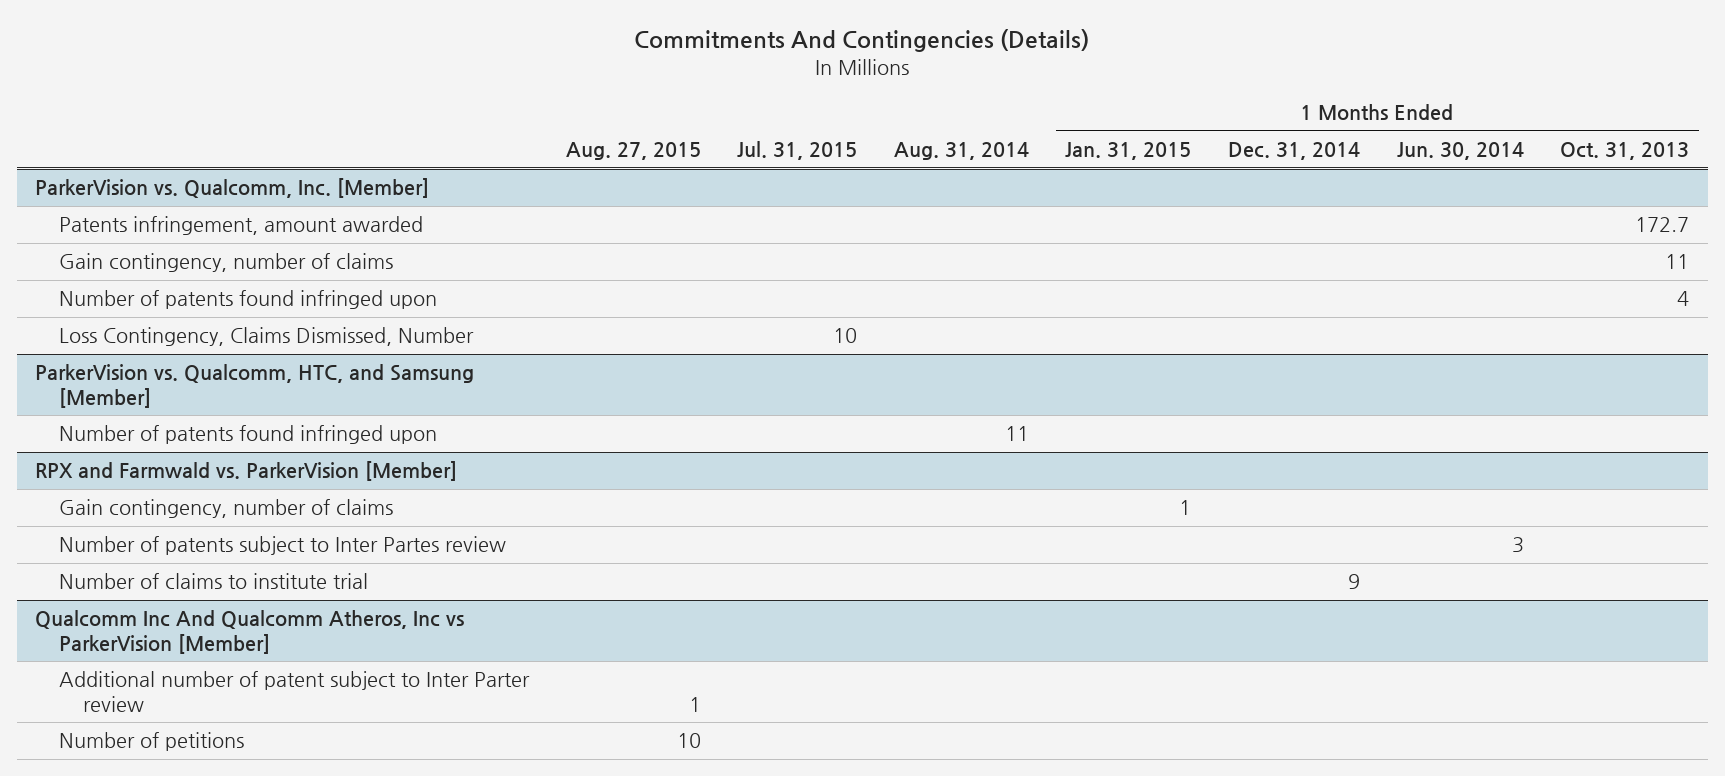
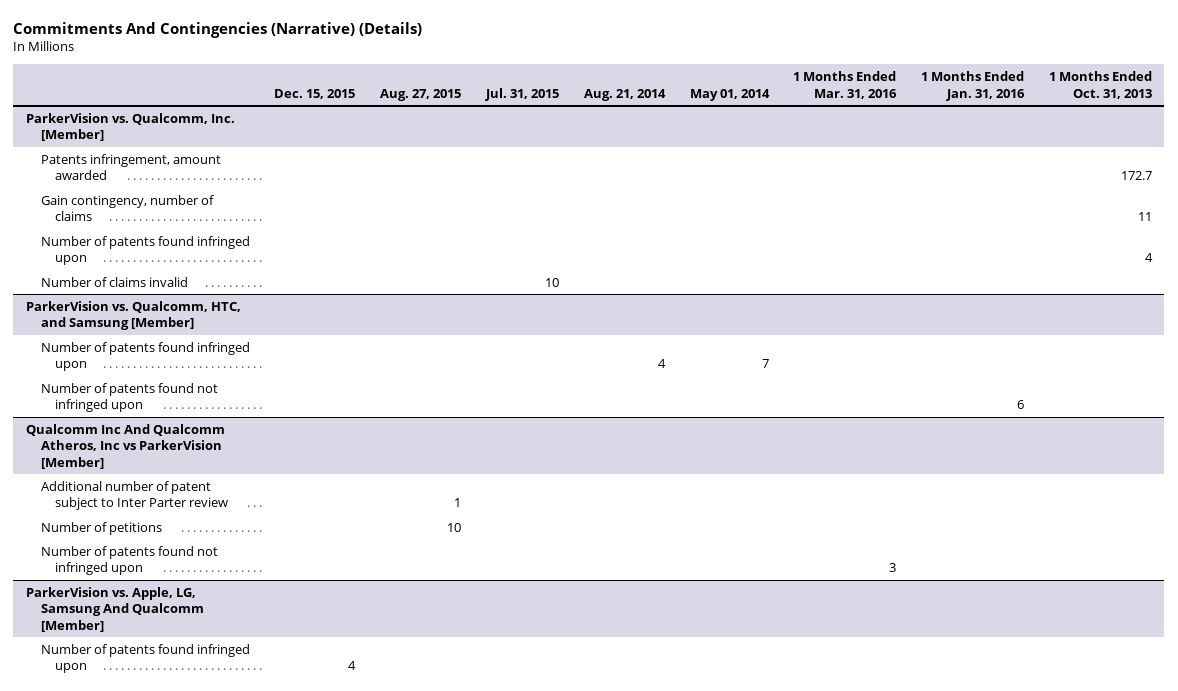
[634,29,1090,53] Commitments And Contingencies (Details) -> [13,21,423,38] Commitments And Contingencies (Narrative) (Details)
[893,141,1029,160] Aug. 31, 2014 -> none
[1065,141,1192,160] Jan. 31, 2015 -> none
[1228,141,1361,160] Dec. 31, 2014 -> none
[1396,141,1524,160] Jun. 30, 2014 -> none
none -> [274,88,356,99] Dec. 15, 2015
none -> [583,88,666,101] Aug. 21, 2014
none -> [689,88,770,101] May 01, 2014
none -> [793,71,898,99] 1 Months Ended Mar. 31, 2016
none -> [921,71,1026,101] 1 Months Ended Jan. 31, 2016
[58,327,474,347] Loss Contingency, Claims Dismissed, Number -> [40,276,188,287] Number of claims invalid
[35,461,458,482] RPX and Farmwald vs. ParkerVision [Member] -> none
[58,499,393,519] Gain contingency, number of claims -> none
[58,536,506,556] Number of patents subject to Inter Partes review -> none
[58,573,368,590] Number of claims to institute trial -> none
none -> [40,382,218,413] Number of patents found not infringed upon
none -> [40,545,218,576] Number of patents found not infringed upon
none -> [25,586,204,632] ParkerVision vs. Apple, LG, Samsung And Qualcomm [Member]
none -> [40,643,250,674] Number of patents found infringed upon

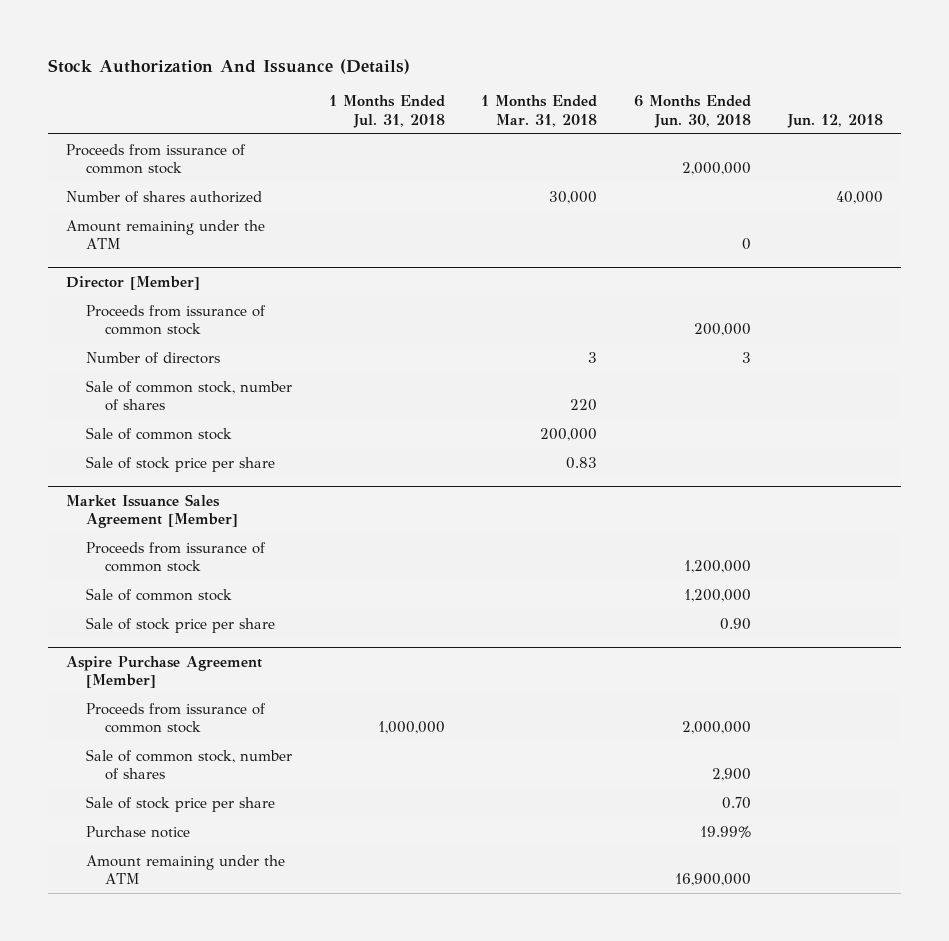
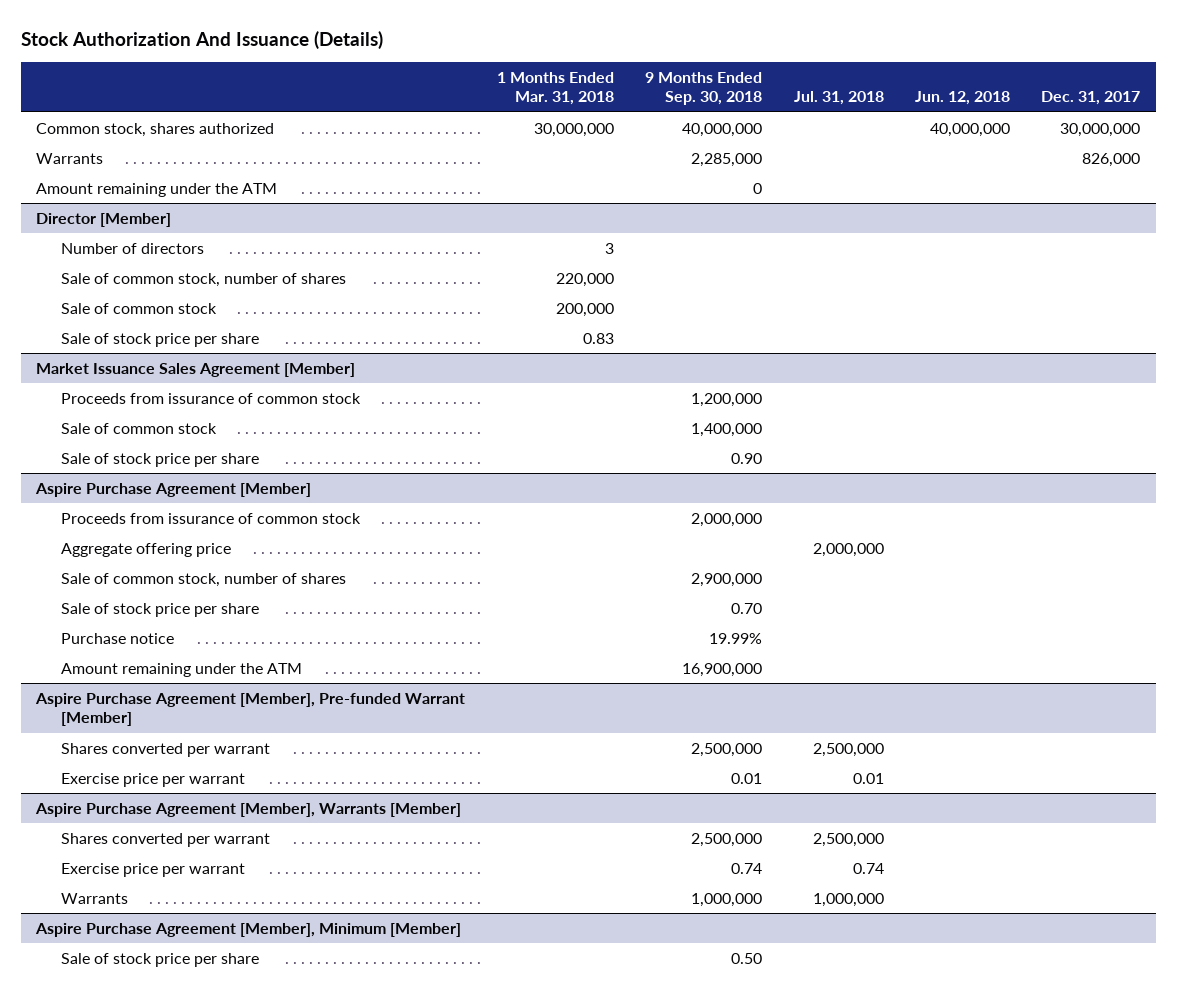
[328,95,445,128] 1 Months Ended Jul. 31, 2018 -> none
[634,95,752,128] 6 Months Ended Jun. 30, 2018 -> none
none -> [645,71,763,106] 9 Months Ended Sep. 30, 2018
none -> [793,91,884,106] Jul. 31, 2018
none -> [1041,91,1141,106] Dec. 31, 2017
[66,143,247,174] Proceeds from issurance of common stock -> none
[66,190,263,203] Number of shares authorized -> none
none -> [36,122,275,137] Common stock, shares authorized
none -> [36,152,104,164] Warrants
[85,304,266,335] Proceeds from issurance of common stock -> none
[570,398,598,411] 220 -> [555,272,614,287] 220,000
none -> [61,542,232,557] Aggregate offering price
none -> [35,692,466,727] Aspire Purchase Agreement [Member], Pre-funded Warrant [Member]
none -> [61,742,271,757] Shares converted per warrant
none -> [61,772,246,787] Exercise price per warrant
none -> [35,802,462,817] Aspire Purchase Agreement [Member], Warrants [Member]
none -> [61,832,271,847] Shares converted per warrant
none -> [61,862,246,877] Exercise price per warrant
none -> [61,892,129,904] Warrants
none -> [35,922,462,937] Aspire Purchase Agreement [Member], Minimum [Member]
none -> [61,952,260,967] Sale of stock price per share

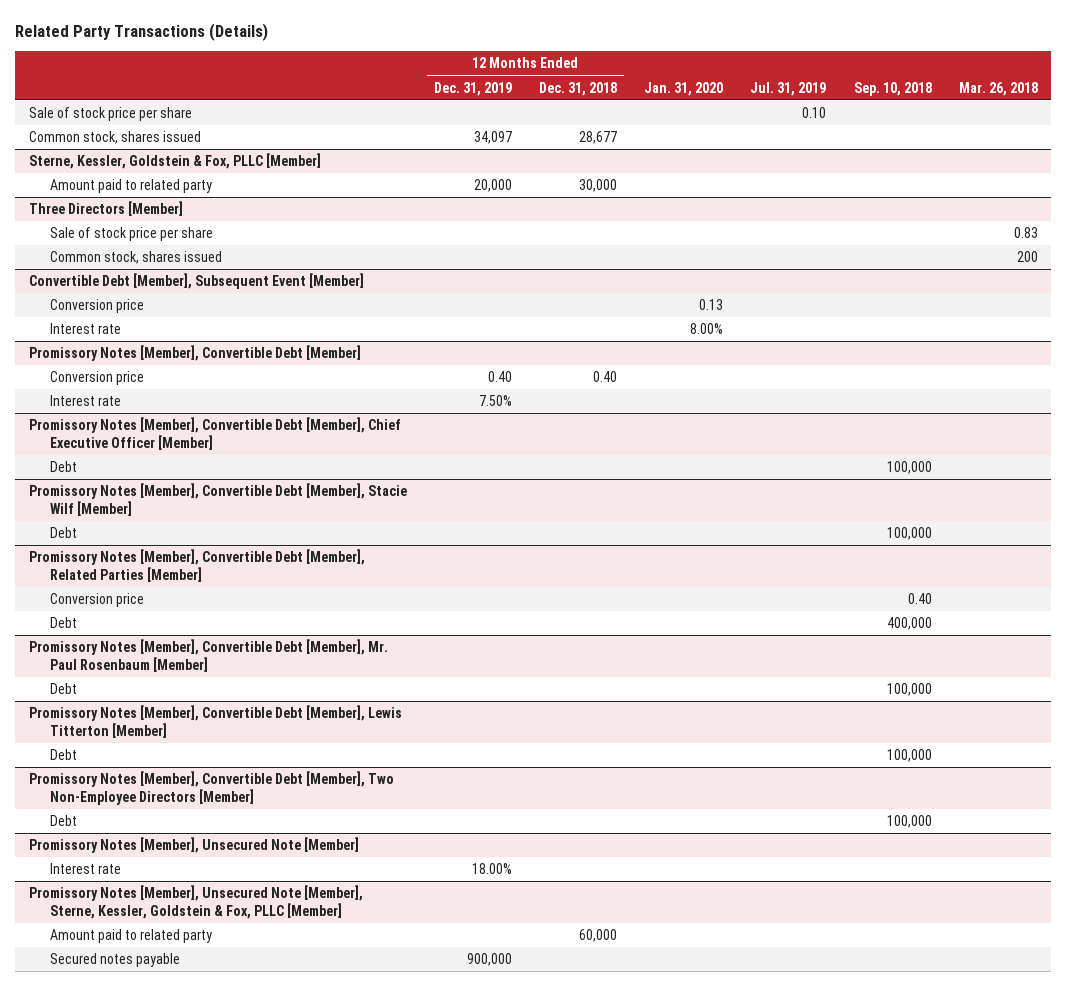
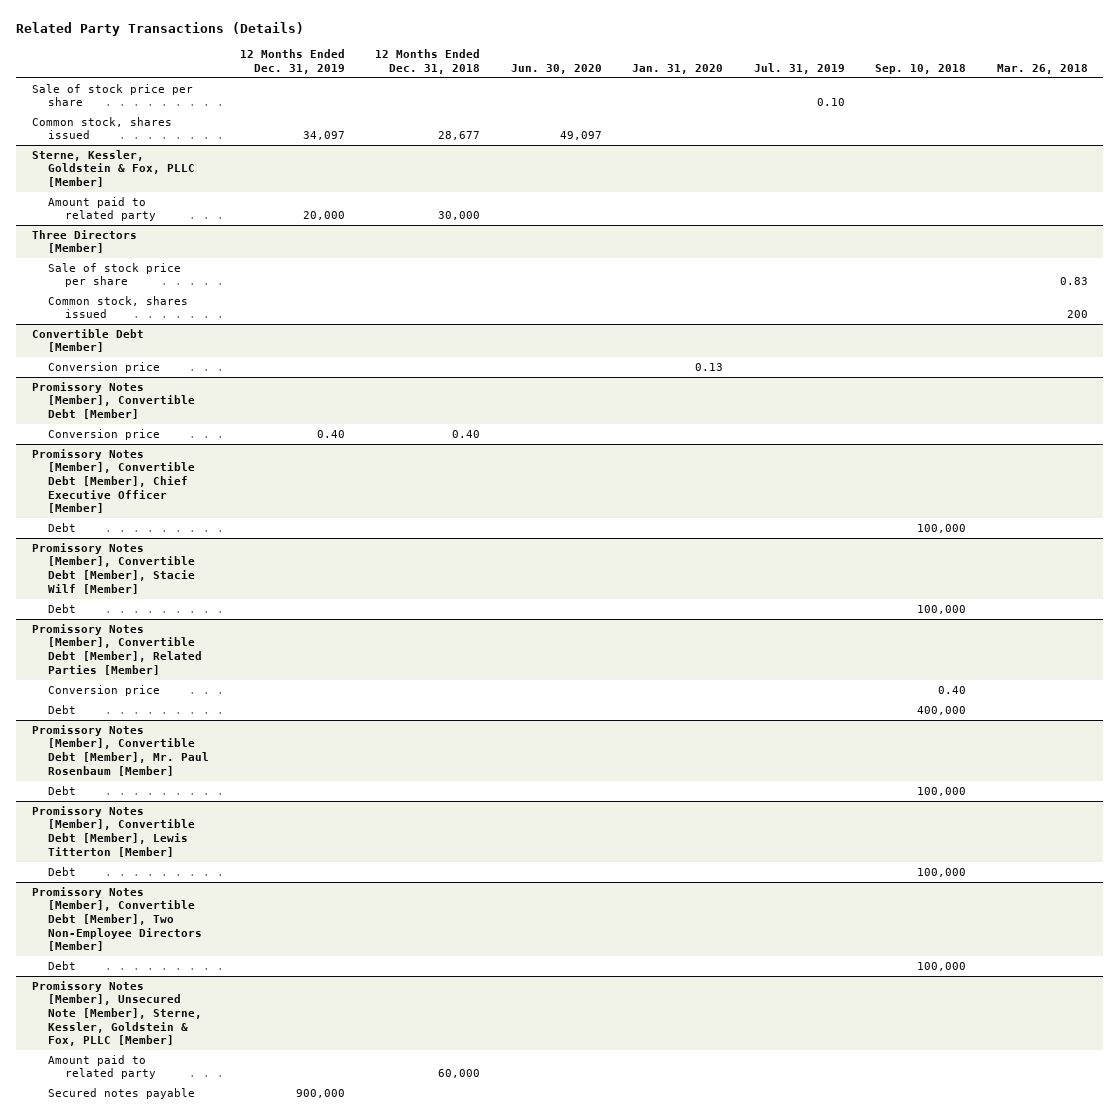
none -> [510,63,602,74] Jun. 30, 2020
[28,273,364,290] Convertible Debt [Member], Subsequent Event [Member] -> [31,328,144,353] Convertible Debt [Member]
[50,323,122,335] Interest rate -> none
[50,395,122,407] Interest rate -> none
[28,837,359,854] Promissory Notes [Member], Unsecured Note [Member] -> none
[50,863,122,875] Interest rate -> none

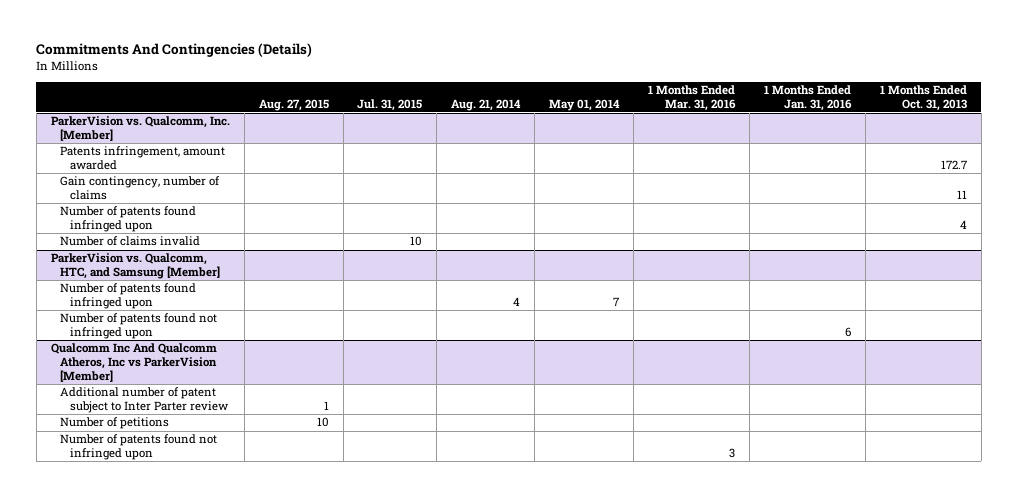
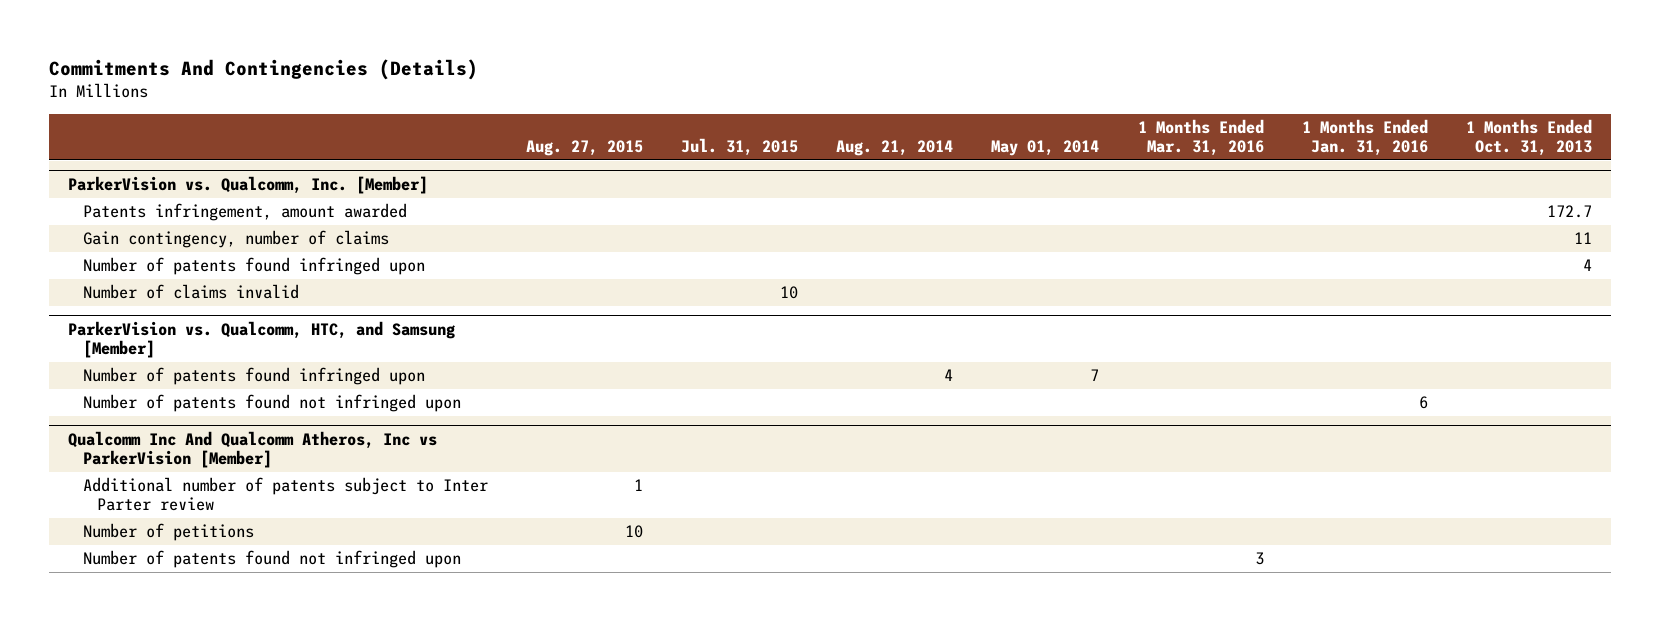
[60,387,228,414] Additional number of patent subject to Inter Parter review -> [82,477,488,512] Additional number of patents subject to Inter Parter review

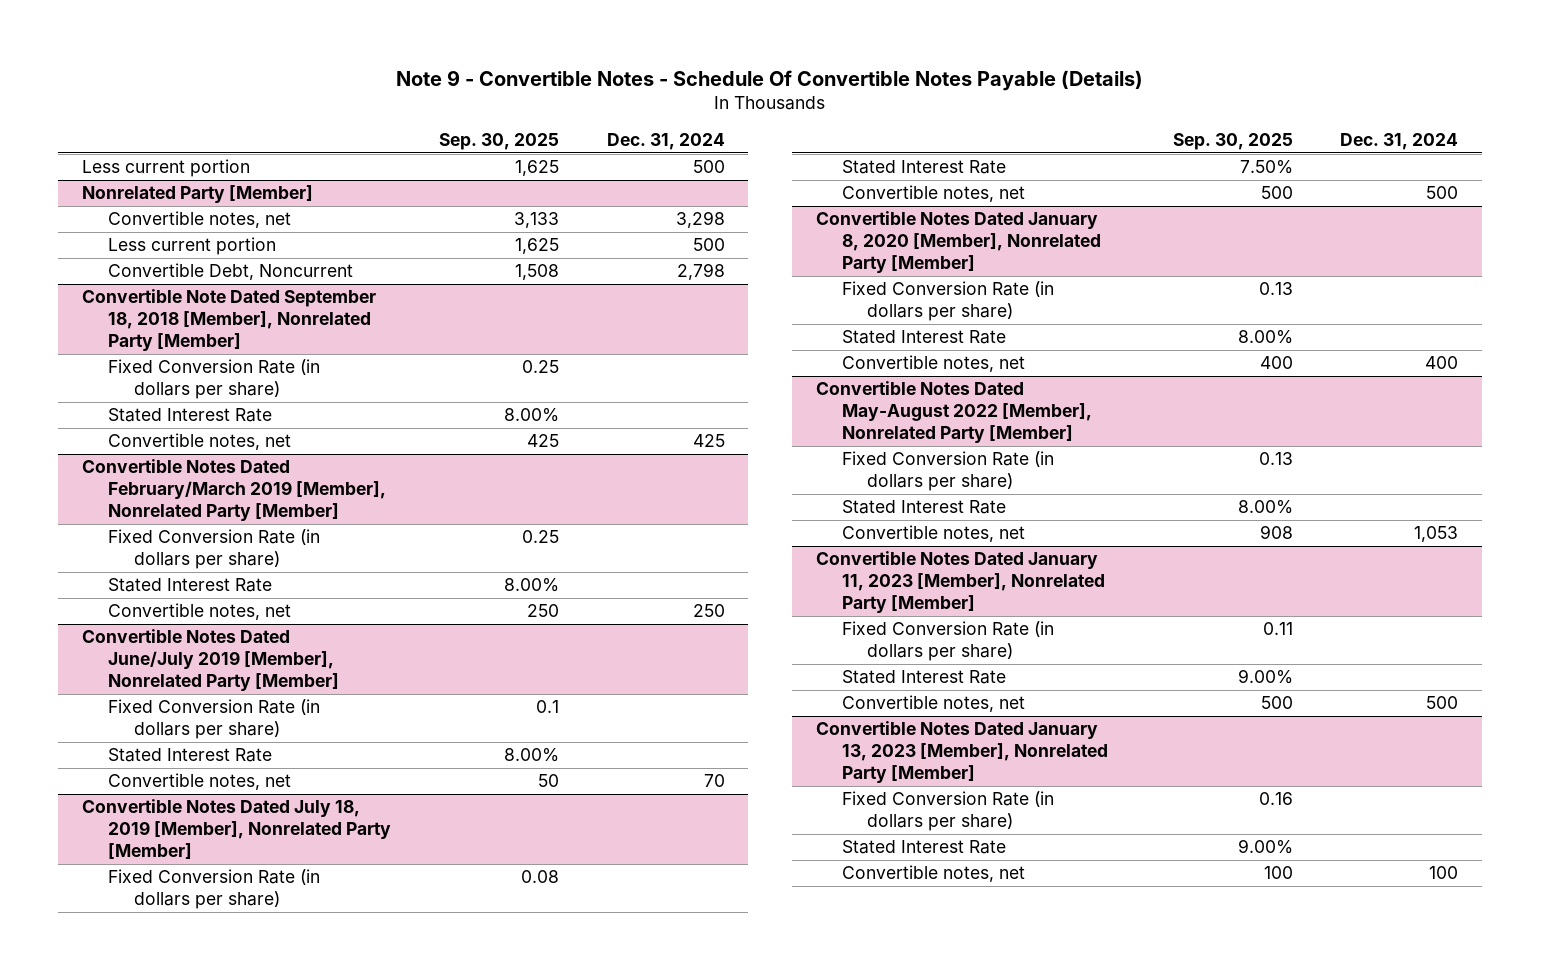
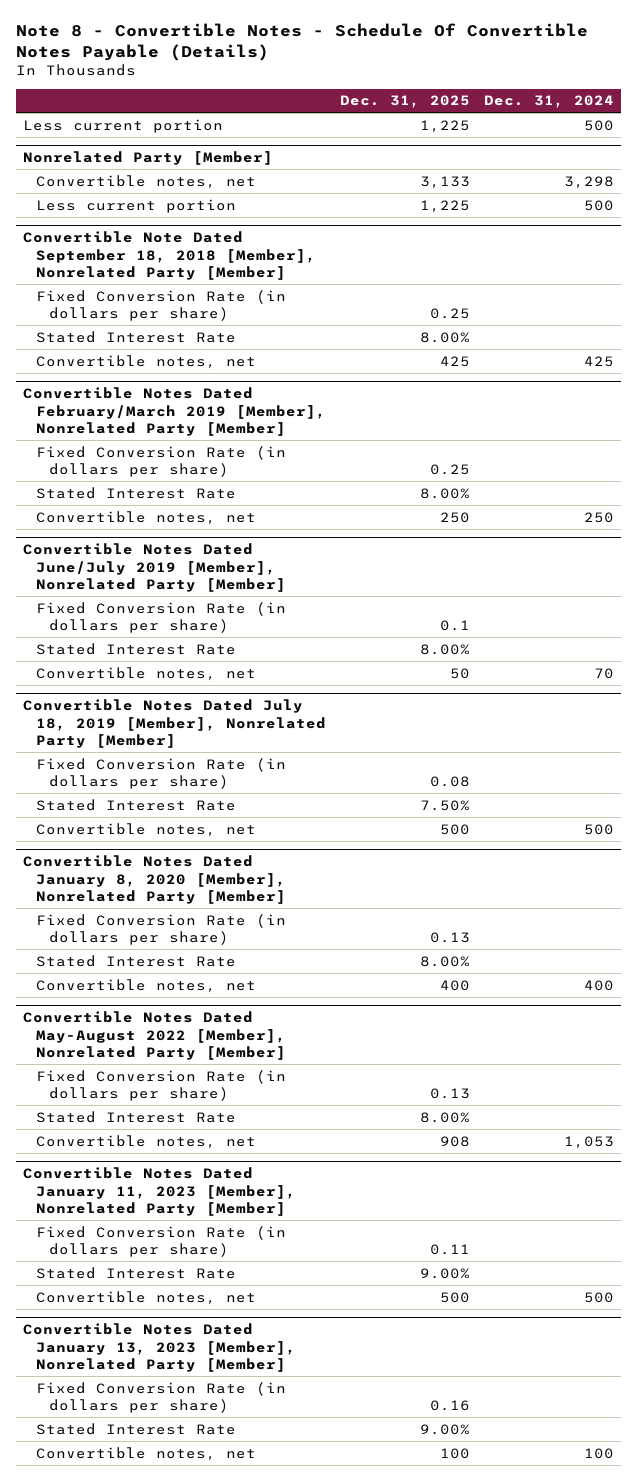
[396,69,1144,91] Note 9 - Convertible Notes - Schedule Of Convertible Notes Payable (Details) -> [15,23,588,62] Note 8 - Convertible Notes - Schedule Of Convertible Notes Payable (Details)
[438,133,559,151] Sep. 30, 2025 -> none
none -> [340,95,471,109] Dec. 31, 2025
[107,263,353,281] Convertible Debt, Noncurrent -> none

